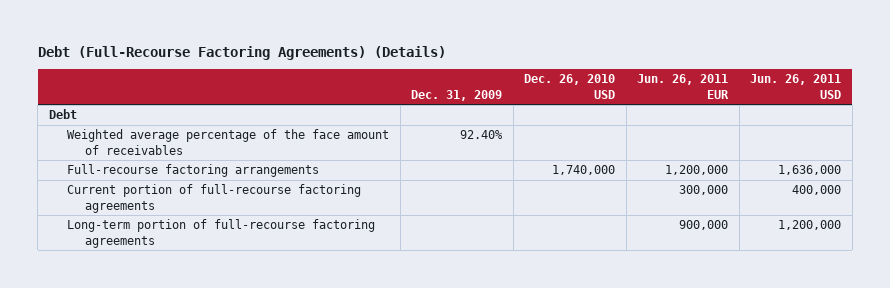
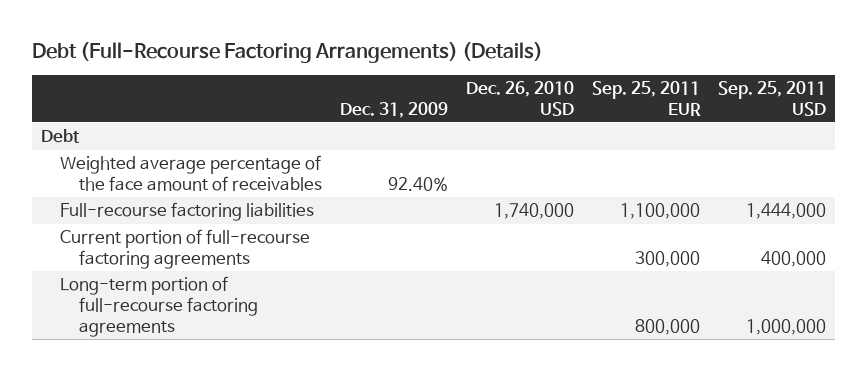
[37,45,446,60] Debt (Full-Recourse Factoring Agreements) (Details) -> [31,41,543,63] Debt (Full-Recourse Factoring Arrangements) (Details)
[637,74,730,99] Jun. 26, 2011 EUR -> none
[750,74,842,99] Jun. 26, 2011 USD -> none
none -> [592,81,702,116] Sep. 25, 2011 EUR
none -> [718,81,827,116] Sep. 25, 2011 USD
[67,164,320,178] Full-recourse factoring arrangements -> [60,202,315,222] Full-recourse factoring liabilities

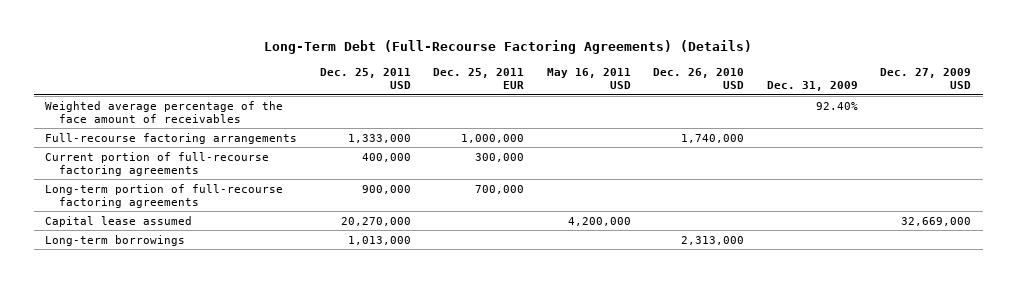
[31,41,543,63] Debt (Full-Recourse Factoring Arrangements) (Details) -> [264,40,753,55] Long-Term Debt (Full-Recourse Factoring Agreements) (Details)
[592,81,702,116] Sep. 25, 2011 EUR -> none
[718,81,827,116] Sep. 25, 2011 USD -> none
none -> [319,68,411,90] Dec. 25, 2011 USD
none -> [433,68,525,90] Dec. 25, 2011 EUR
none -> [546,68,631,90] May 16, 2011 USD
none -> [880,68,972,90] Dec. 27, 2009 USD
[40,129,80,144] Debt -> none
[60,202,315,222] Full-recourse factoring liabilities -> [45,132,298,144] Full-recourse factoring arrangements
none -> [45,215,193,227] Capital lease assumed
none -> [45,234,186,246] Long-term borrowings

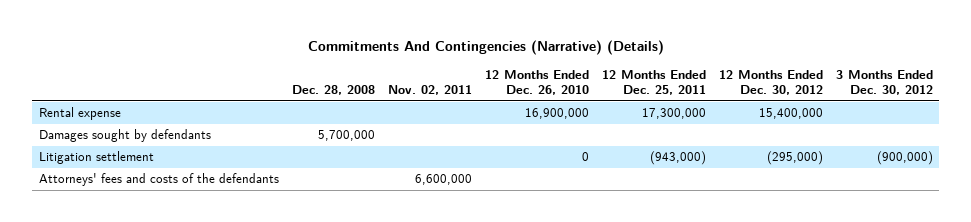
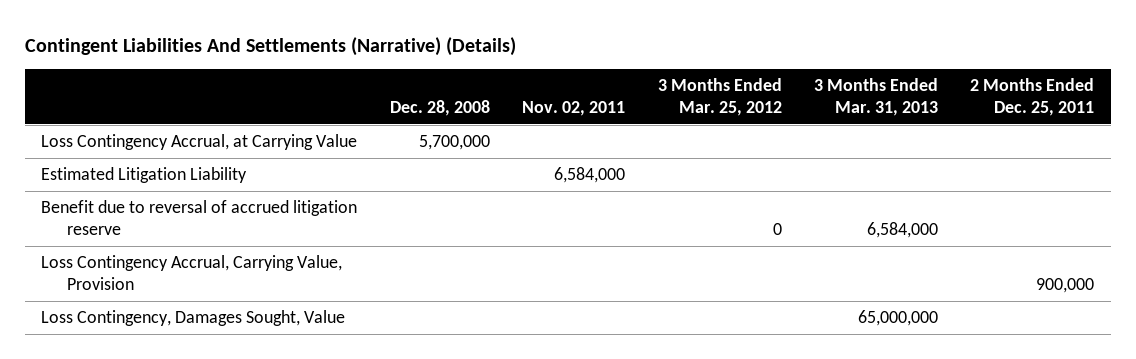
[307,40,664,56] Commitments And Contingencies (Narrative) (Details) -> [24,36,516,56] Contingent Liabilities And Settlements (Narrative) (Details)
[484,69,589,96] 12 Months Ended Dec. 26, 2010 -> none
[601,69,706,96] 12 Months Ended Dec. 25, 2011 -> none
[718,69,823,96] 12 Months Ended Dec. 30, 2012 -> none
[835,69,933,96] 3 Months Ended Dec. 30, 2012 -> none
none -> [657,78,782,117] 3 Months Ended Mar. 25, 2012
none -> [813,78,938,117] 3 Months Ended Mar. 31, 2013
none -> [970,78,1095,117] 2 Months Ended Dec. 25, 2011
[38,107,121,121] Rental expense -> none
[38,173,279,187] Attorneys' fees and costs of the defendants -> none
[38,129,211,143] Damages sought by defendants -> [41,133,358,150] Loss Contingency Accrual, at Carrying Value
none -> [41,166,248,183] Estimated Litigation Liability
[38,151,154,165] Litigation settlement -> [41,199,358,235] Benefit due to reversal of accrued litigation reserve
none -> [41,254,343,290] Loss Contingency Accrual, Carrying Value, Provision
none -> [41,309,346,326] Loss Contingency, Damages Sought, Value

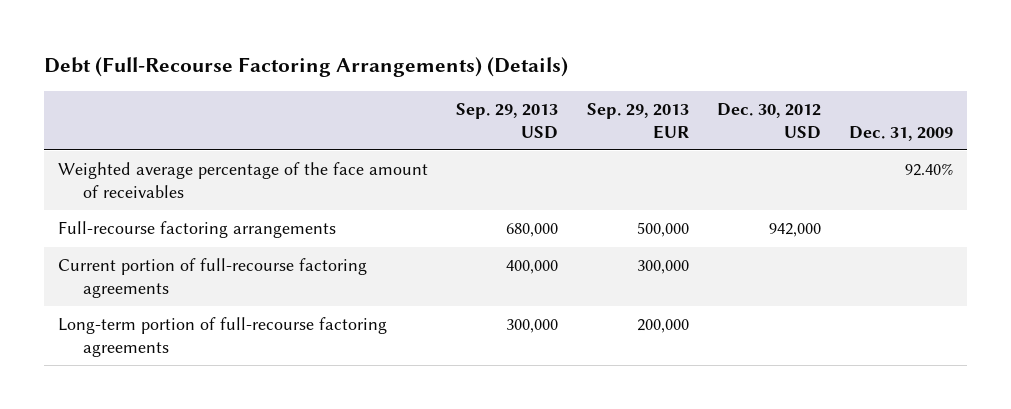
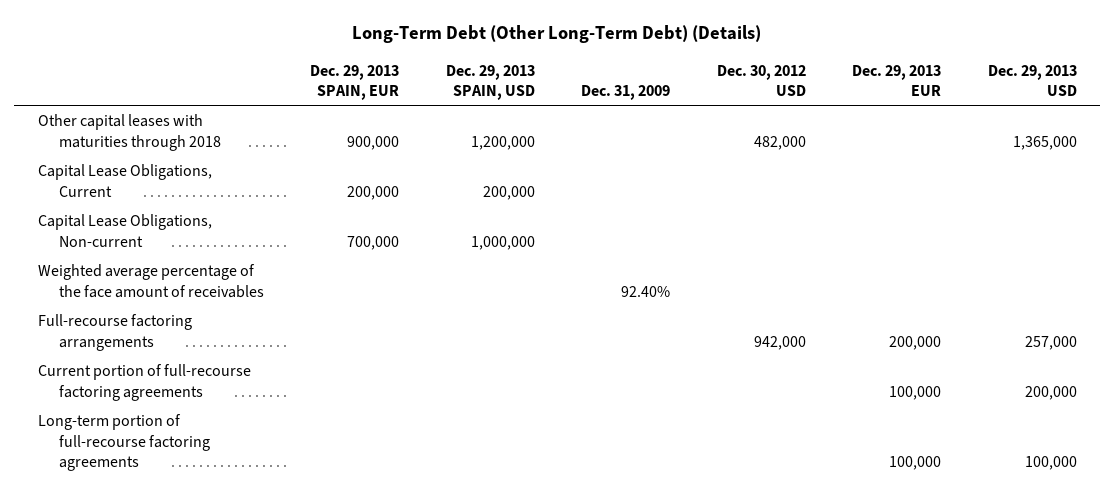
[43,57,568,78] Debt (Full-Recourse Factoring Arrangements) (Details) -> [352,25,762,44] Long-Term Debt (Other Long-Term Debt) (Details)
[456,102,559,139] Sep. 29, 2013 USD -> none
[586,102,689,139] Sep. 29, 2013 EUR -> none
none -> [310,64,400,101] Dec. 29, 2013 SPAIN, EUR
none -> [445,64,535,101] Dec. 29, 2013 SPAIN, USD
none -> [852,64,942,97] Dec. 29, 2013 EUR
none -> [987,64,1077,97] Dec. 29, 2013 USD
none -> [37,114,221,151] Other capital leases with maturities through 2018
none -> [37,164,212,197] Capital Lease Obligations, Current
none -> [37,214,212,247] Capital Lease Obligations, Non-current

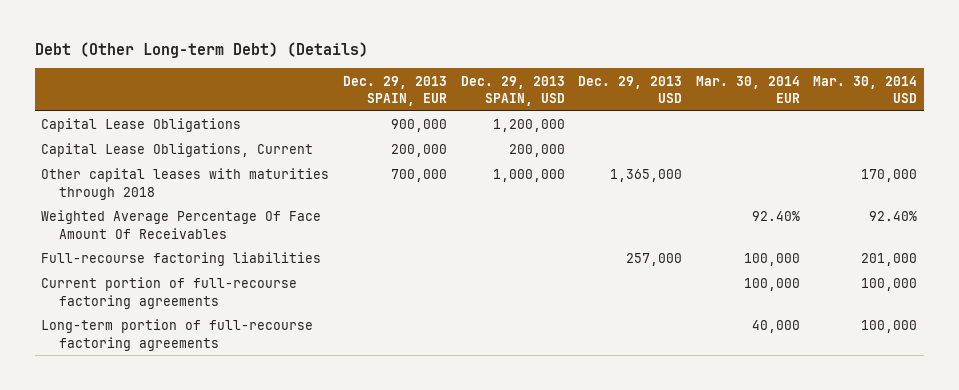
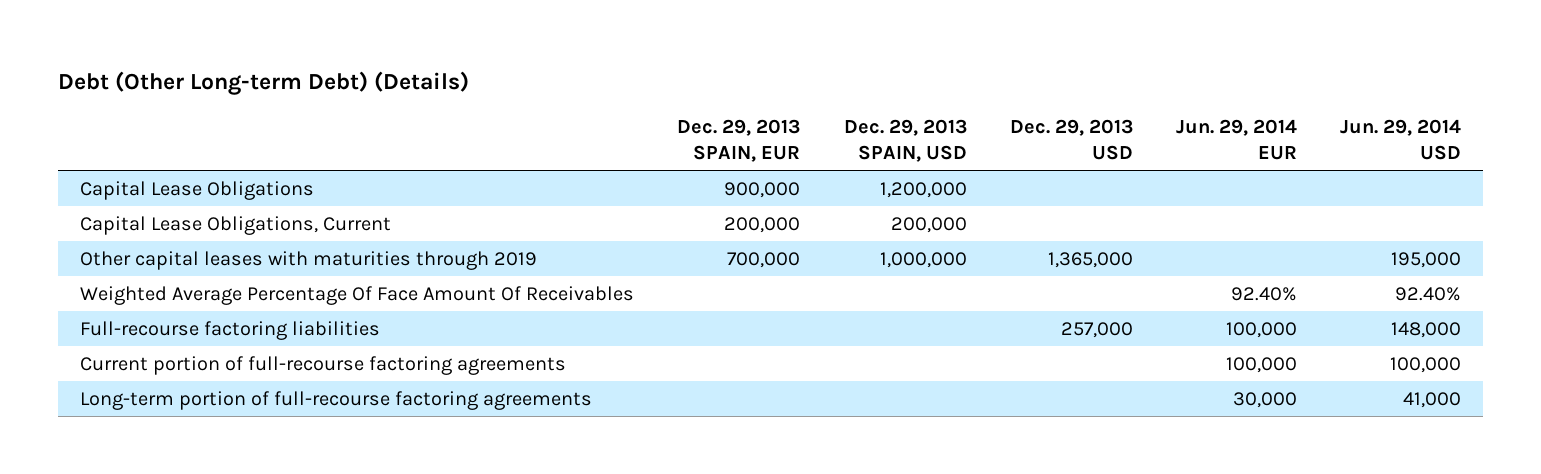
[695,75,800,103] Mar. 30, 2014 EUR -> none
[813,75,918,103] Mar. 30, 2014 USD -> none
none -> [1176,119,1298,160] Jun. 29, 2014 EUR
none -> [1340,119,1462,160] Jun. 29, 2014 USD
[41,168,330,200] Other capital leases with maturities through 2018 -> [80,250,538,270] Other capital leases with maturities through 2019

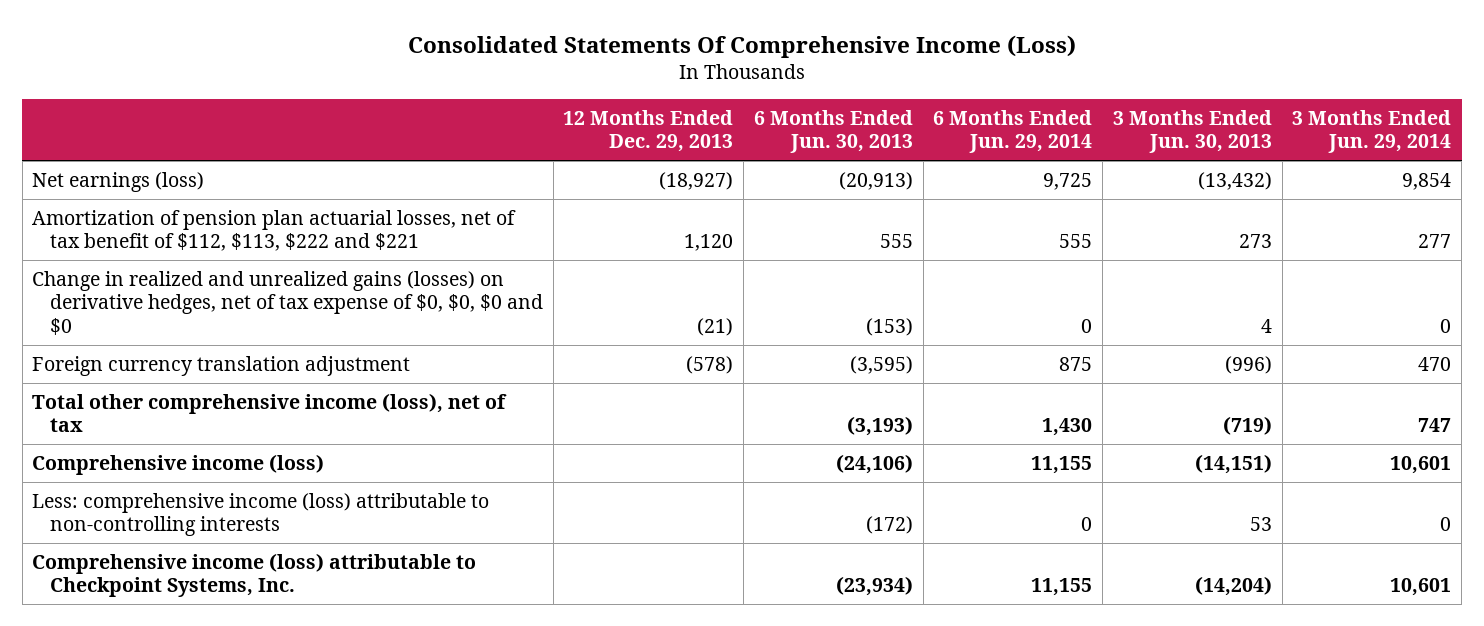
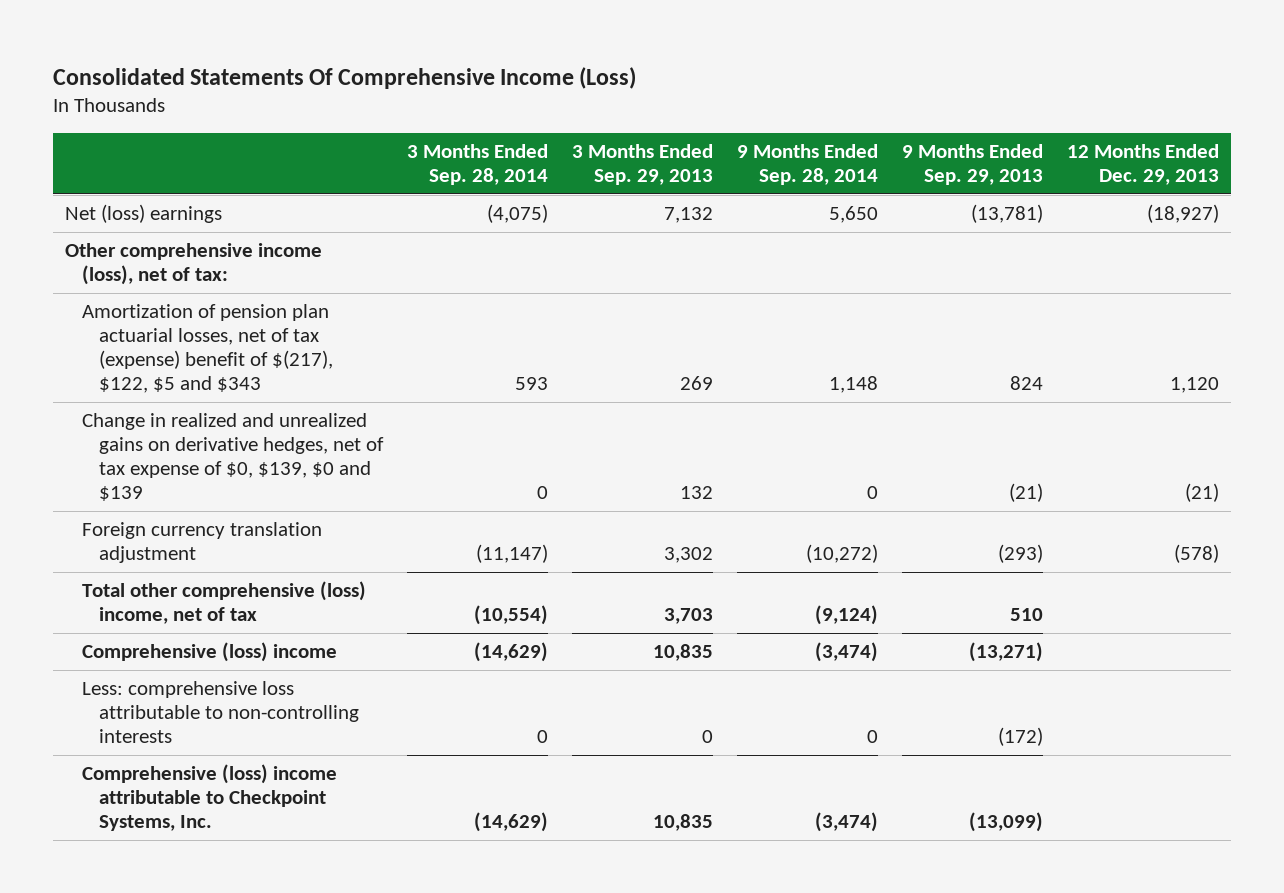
[753,110,913,154] 6 Months Ended Jun. 30, 2013 -> none
[933,110,1093,154] 6 Months Ended Jun. 29, 2014 -> none
[1112,110,1272,154] 3 Months Ended Jun. 30, 2013 -> none
[1292,110,1452,154] 3 Months Ended Jun. 29, 2014 -> none
none -> [407,143,549,185] 3 Months Ended Sep. 28, 2014
none -> [572,143,714,185] 3 Months Ended Sep. 29, 2013
none -> [737,143,879,185] 9 Months Ended Sep. 28, 2014
none -> [902,143,1044,185] 9 Months Ended Sep. 29, 2013
[32,172,205,193] Net earnings (loss) -> [64,203,222,223] Net (loss) earnings
none -> [64,242,322,286] Other comprehensive income (loss), net of tax:
[32,210,517,252] Amortization of pension plan actuarial losses, net of tax benefit of $112, $113, $222 and $221 -> [81,303,333,394] Amortization of pension plan actuarial losses, net of tax (expense) benefit of $(217), $122, $5 and $343
[32,271,543,335] Change in realized and unrealized gains (losses) on derivative hedges, net of tax expense of $0, $0, $0 and $0 -> [81,412,384,502] Change in realized and unrealized gains on derivative hedges, net of tax expense of $0, $139, $0 and $139
[32,393,508,433] Total other comprehensive income (loss), net of tax -> [81,580,366,625] Total other comprehensive (loss) income, net of tax
[32,454,325,476] Comprehensive income (loss) -> [81,641,337,662] Comprehensive (loss) income
[32,493,490,537] Less: comprehensive income (loss) attributable to non-controlling interests -> [81,680,359,744] Less: comprehensive loss attributable to non-controlling interests
[32,553,477,598] Comprehensive income (loss) attributable to Checkpoint Systems, Inc. -> [81,763,337,832] Comprehensive (loss) income attributable to Checkpoint Systems, Inc.

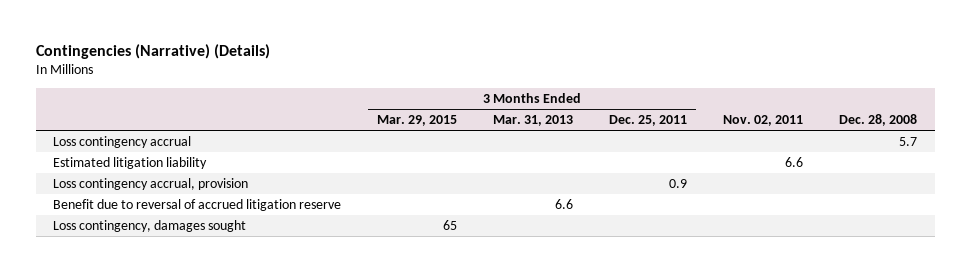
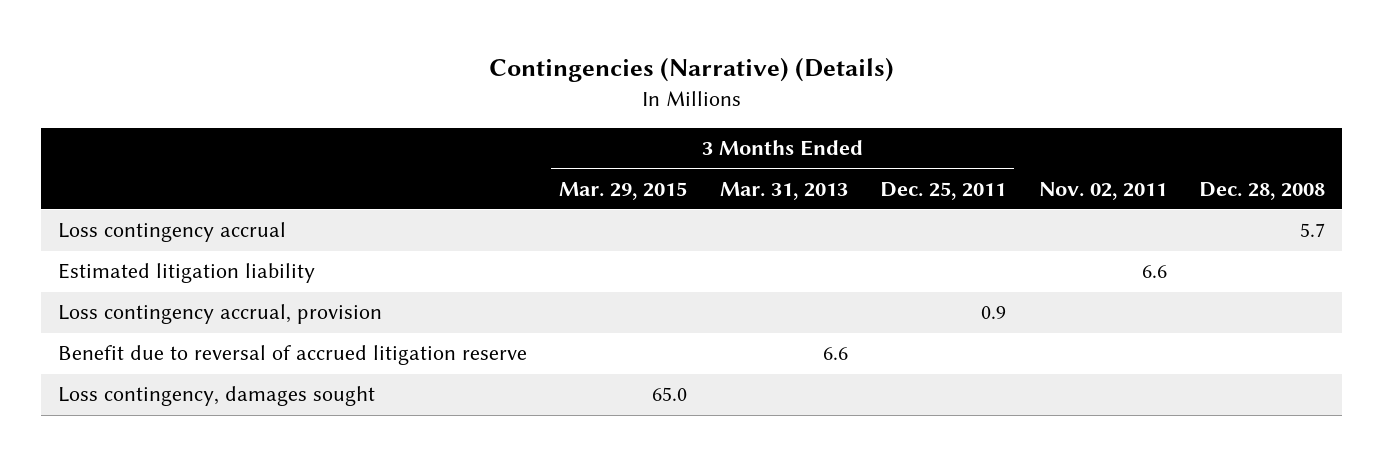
[443,220,458,231] 65 -> [652,387,688,402] 65.0

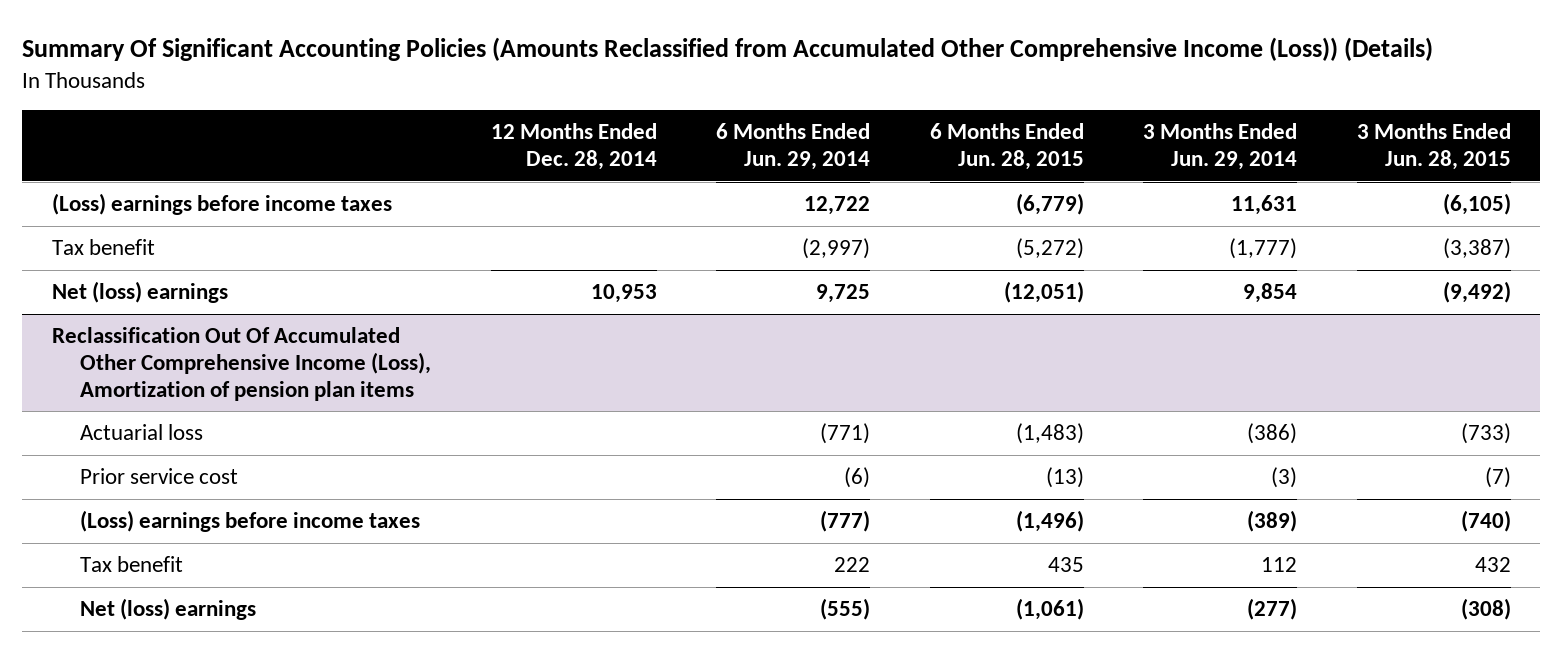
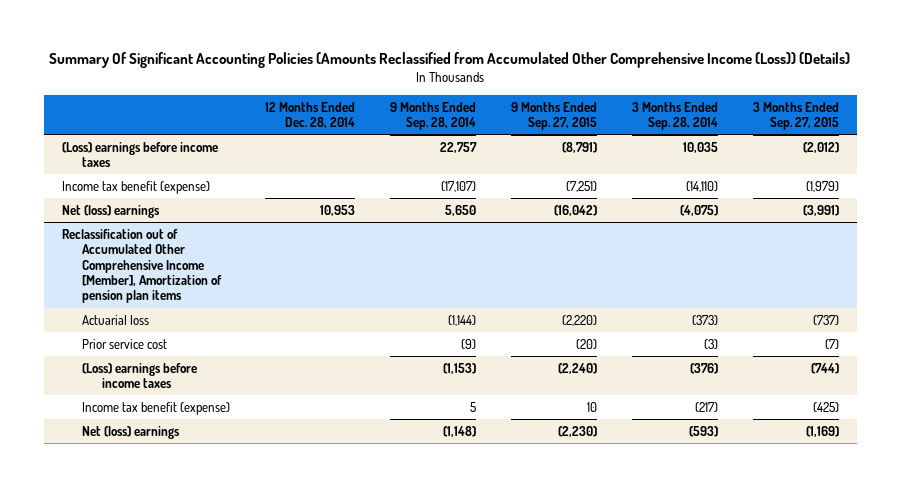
[716,123,871,171] 6 Months Ended Jun. 29, 2014 -> none
[929,123,1084,171] 6 Months Ended Jun. 28, 2015 -> none
[1143,123,1298,171] 3 Months Ended Jun. 29, 2014 -> none
[1356,123,1511,171] 3 Months Ended Jun. 28, 2015 -> none
none -> [389,101,476,130] 9 Months Ended Sep. 28, 2014
none -> [510,101,597,130] 9 Months Ended Sep. 27, 2015
none -> [631,101,718,130] 3 Months Ended Sep. 28, 2014
none -> [753,101,840,130] 3 Months Ended Sep. 27, 2015
[51,239,155,256] Tax benefit -> [61,180,210,194] Income tax benefit (expense)
[51,327,432,401] Reclassification Out Of Accumulated Other Comprehensive Income (Loss), Amortization of pension plan items -> [61,228,222,304] Reclassification out of Accumulated Other Comprehensive Income [Member], Amortization of pension plan items
[80,556,184,573] Tax benefit -> [81,401,230,415] Income tax benefit (expense)

